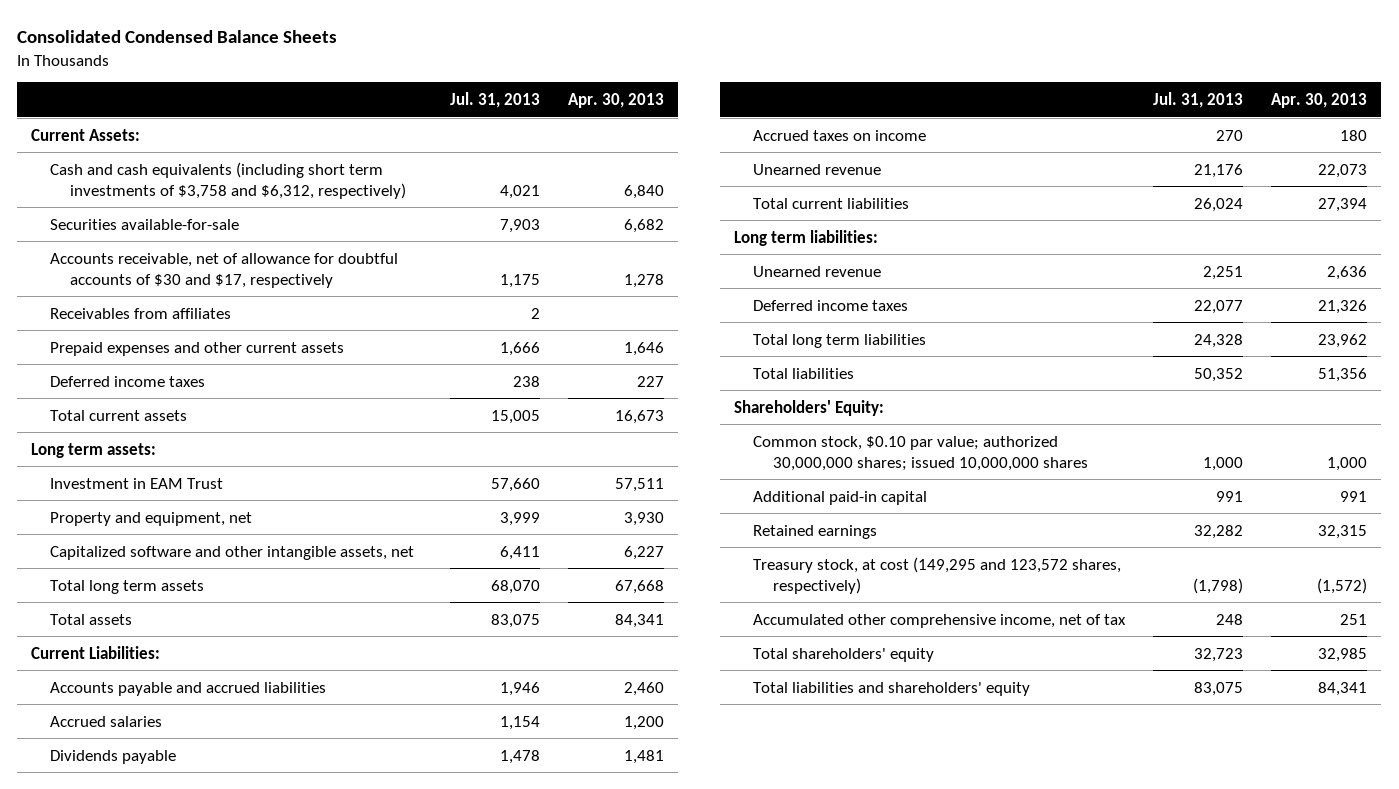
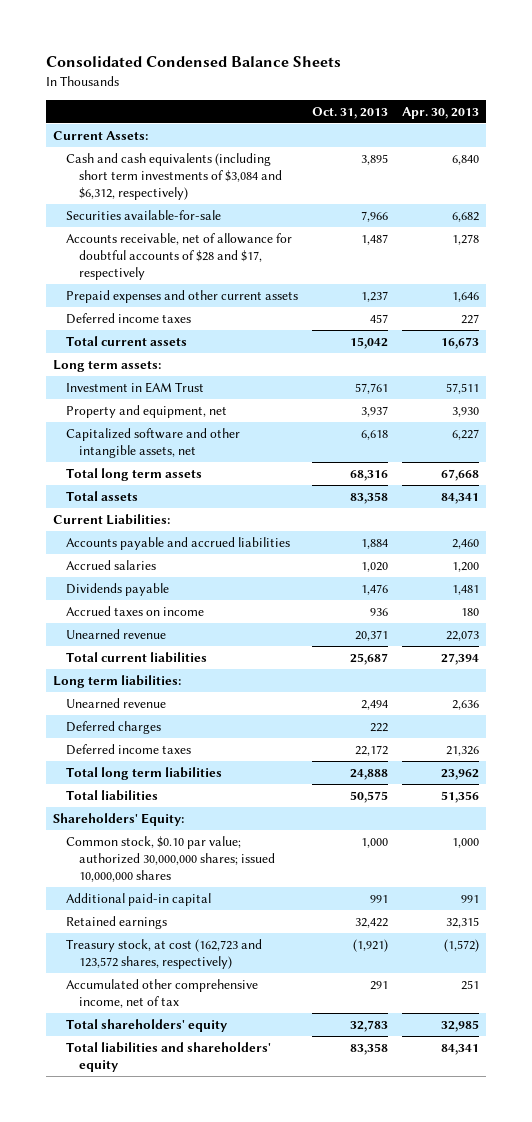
[450,92,541,109] Jul. 31, 2013 -> none
none -> [311,106,388,119] Oct. 31, 2013
[50,161,406,199] Cash and cash equivalents (including short term investments of $3,758 and $6,312, respectively) -> [65,153,282,201] Cash and cash equivalents (including short term investments of $3,084 and $6,312, respectively)
[50,307,232,319] Receivables from affiliates -> none
[50,252,399,288] Accounts receivable, net of allowance for doubtful accounts of $30 and $17, respectively -> [65,233,292,281] Accounts receivable, net of allowance for doubtful accounts of $28 and $17, respectively
none -> [65,721,161,735] Deferred charges
[753,556,1122,594] Treasury stock, at cost (149,295 and 123,572 shares, respectively) -> [65,939,262,970] Treasury stock, at cost (162,723 and 123,572 shares, respectively)

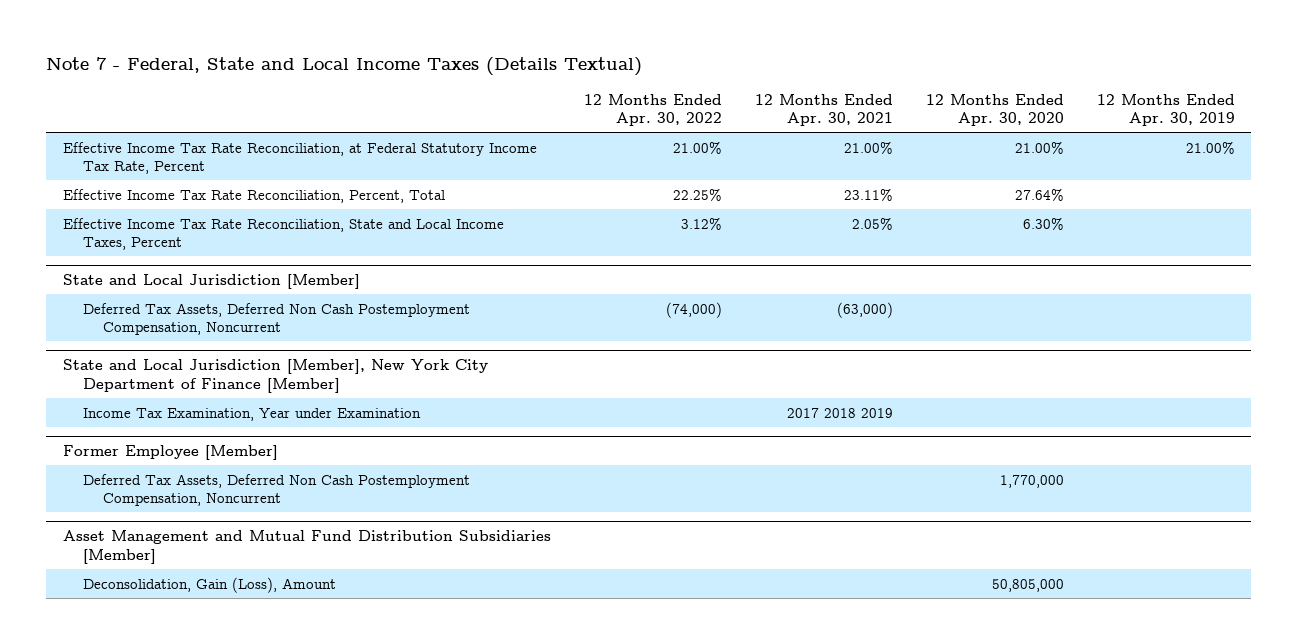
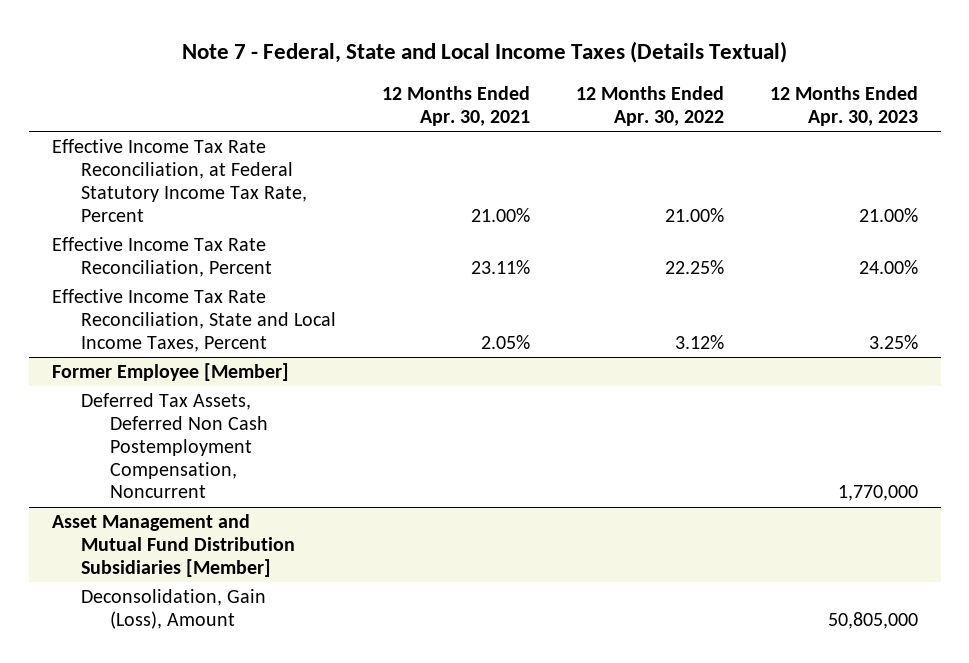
[925,93,1064,127] 12 Months Ended Apr. 30, 2020 -> none
[1096,93,1235,127] 12 Months Ended Apr. 30, 2019 -> none
none -> [769,86,918,127] 12 Months Ended Apr. 30, 2023
[62,188,445,203] Effective Income Tax Rate Reconciliation, Percent, Total -> [51,237,272,277] Effective Income Tax Rate Reconciliation, Percent
[62,273,360,289] State and Local Jurisdiction [Member] -> none
[82,302,470,336] Deferred Tax Assets, Deferred Non Cash Postemployment Compensation, Noncurrent -> none
[62,358,488,393] State and Local Jurisdiction [Member], New York City Department of Finance [Member] -> none
[82,407,421,421] Income Tax Examination, Year under Examination -> none

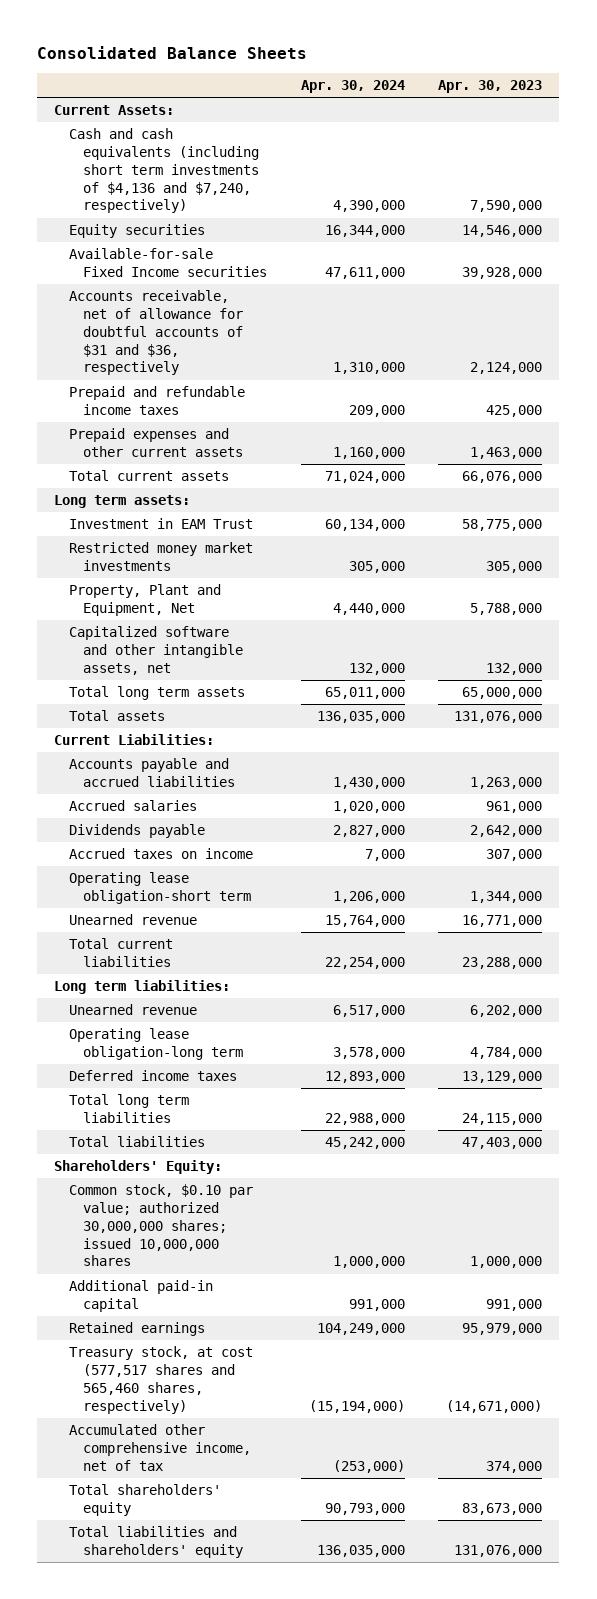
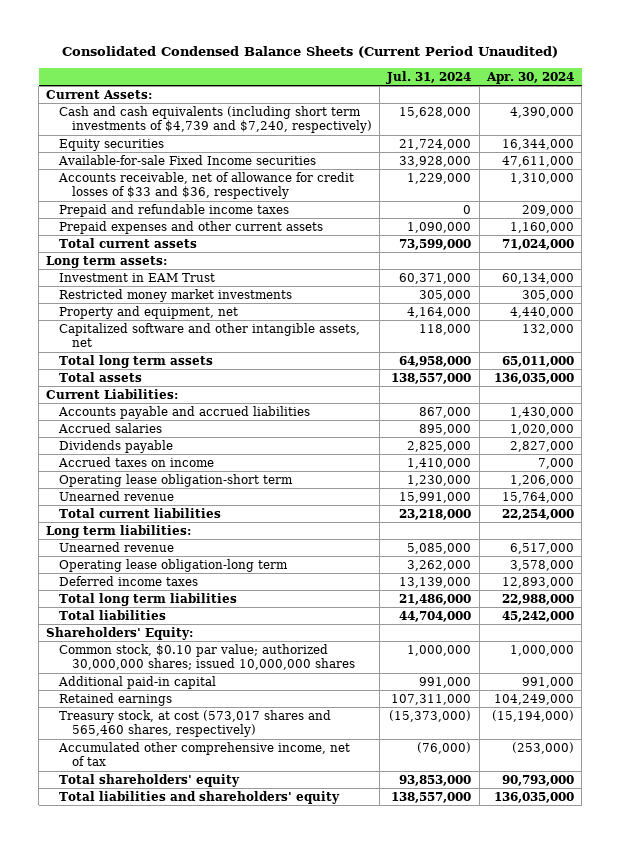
[37,45,308,59] Consolidated Balance Sheets -> [62,46,559,59] Consolidated Condensed Balance Sheets (Current Period Unaudited)
[438,80,543,94] Apr. 30, 2023 -> none
none -> [386,70,472,84] Jul. 31, 2024
[68,128,260,214] Cash and cash equivalents (including short term investments of $4,136 and $7,240, respectively) -> [59,105,372,134] Cash and cash equivalents (including short term investments of $4,739 and $7,240, respectively)
[68,290,244,376] Accounts receivable, net of allowance for doubtful accounts of $31 and $36, respectively -> [58,171,355,200] Accounts receivable, net of allowance for credit losses of $33 and $36, respectively
[68,584,221,617] Property, Plant and Equipment, Net -> [59,305,239,319] Property and equipment, net
[68,1346,253,1414] Treasury stock, at cost (577,517 shares and 565,460 shares, respectively) -> [59,709,332,738] Treasury stock, at cost (573,017 shares and 565,460 shares, respectively)

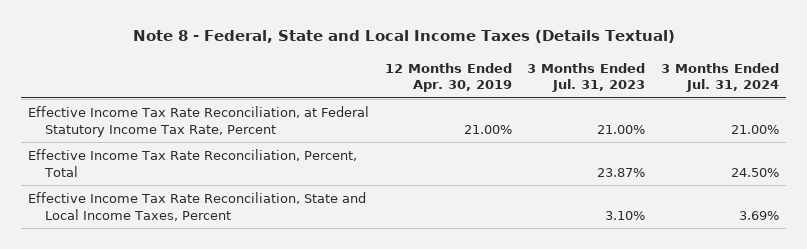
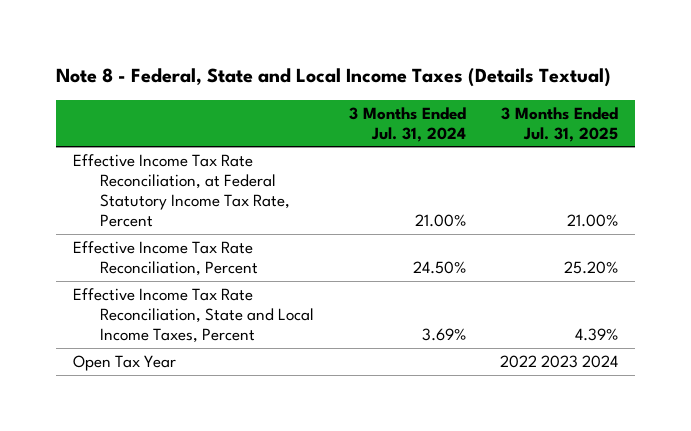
[384,62,512,93] 12 Months Ended Apr. 30, 2019 -> none
[527,62,646,93] 3 Months Ended Jul. 31, 2023 -> none
none -> [501,106,619,142] 3 Months Ended Jul. 31, 2025
[28,149,358,177] Effective Income Tax Rate Reconciliation, Percent, Total -> [72,240,259,277] Effective Income Tax Rate Reconciliation, Percent
none -> [72,354,176,371] Open Tax Year

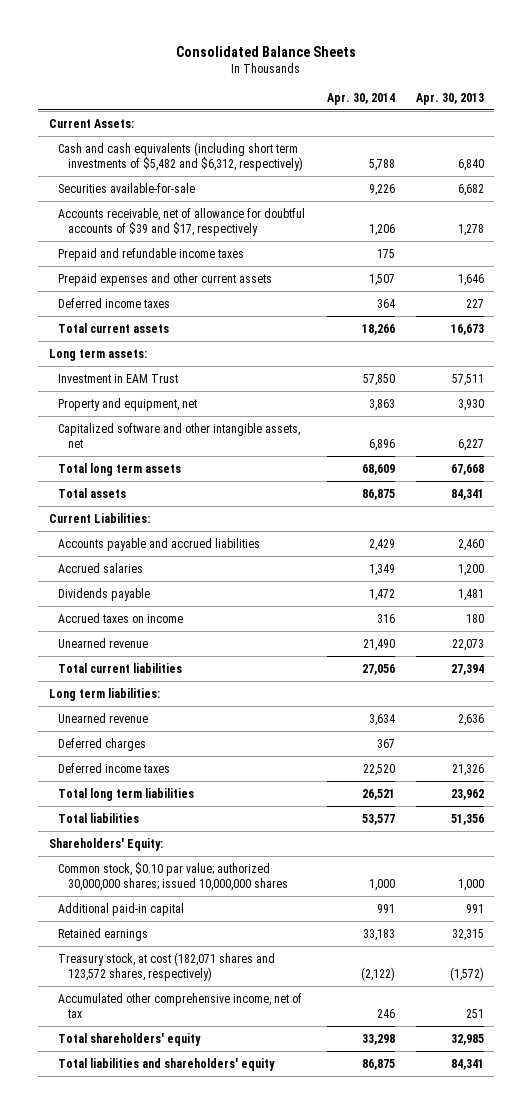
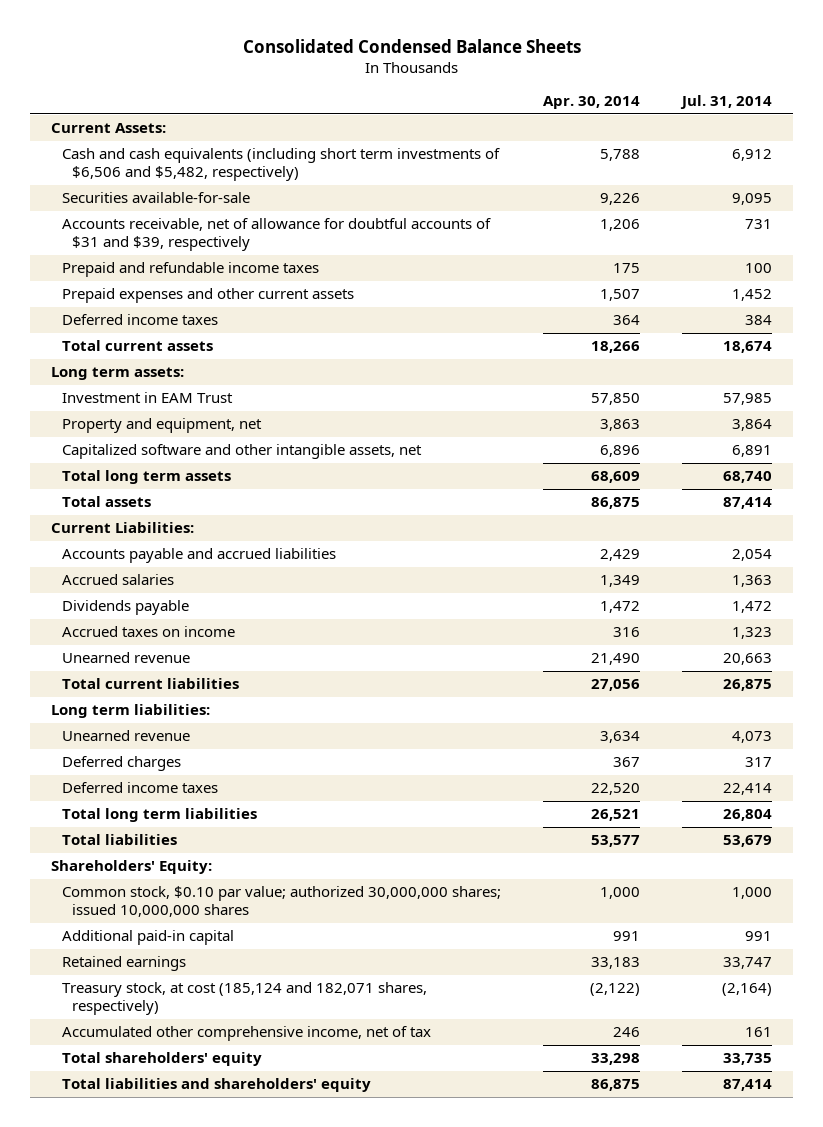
[176,45,357,57] Consolidated Balance Sheets -> [242,38,581,53] Consolidated Condensed Balance Sheets
[415,92,484,105] Apr. 30, 2013 -> none
none -> [680,95,773,110] Jul. 31, 2014
[58,141,304,171] Cash and cash equivalents (including short term investments of $5,482 and $6,312, respectively) -> [61,148,500,182] Cash and cash equivalents (including short term investments of $6,506 and $5,482, respectively)
[58,207,306,236] Accounts receivable, net of allowance for doubtful accounts of $39 and $17, respectively -> [61,218,491,252] Accounts receivable, net of allowance for doubtful accounts of $31 and $39, respectively
[58,951,276,981] Treasury stock, at cost (182,071 shares and 123,572 shares, respectively) -> [61,982,427,1016] Treasury stock, at cost (185,124 and 182,071 shares, respectively)

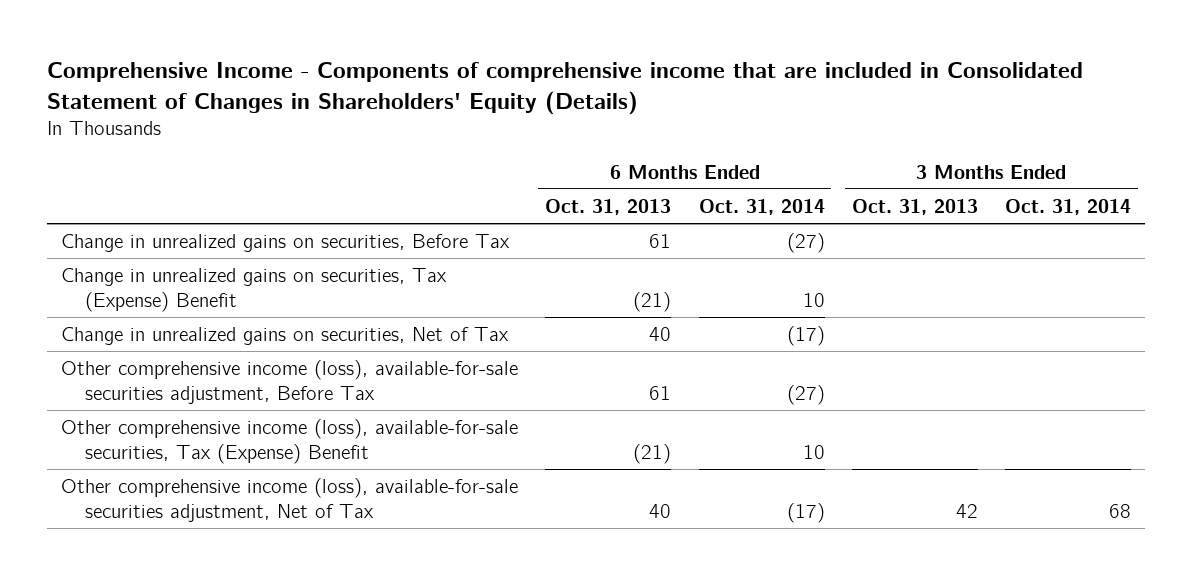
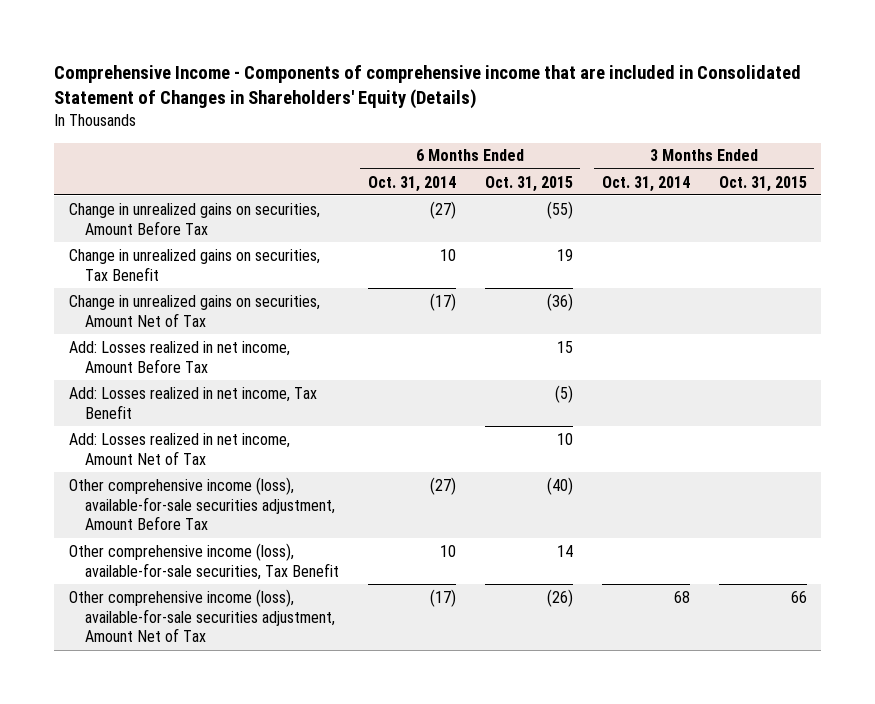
[545,198,672,215] Oct. 31, 2013 -> none
[851,198,978,215] Oct. 31, 2013 -> none
none -> [484,175,573,192] Oct. 31, 2015
none -> [718,175,807,192] Oct. 31, 2015
[61,233,511,252] Change in unrealized gains on securities, Before Tax -> [68,202,320,235] Change in unrealized gains on securities, Amount Before Tax
[61,267,448,312] Change in unrealized gains on securities, Tax (Expense) Benefit -> [68,248,320,281] Change in unrealized gains on securities, Tax Benefit
[61,326,510,345] Change in unrealized gains on securities, Net of Tax -> [68,294,320,327] Change in unrealized gains on securities, Amount Net of Tax
none -> [68,340,290,373] Add: Losses realized in net income, Amount Before Tax
none -> [68,386,317,419] Add: Losses realized in net income, Tax Benefit
none -> [68,432,290,465] Add: Losses realized in net income, Amount Net of Tax
[61,359,519,404] Other comprehensive income (loss), available-for-sale securities adjustment, Before Tax -> [68,476,335,531] Other comprehensive income (loss), available-for-sale securities adjustment, Amount Before Tax
[61,418,519,464] Other comprehensive income (loss), available-for-sale securities, Tax (Expense) Benefit -> [68,542,339,580] Other comprehensive income (loss), available-for-sale securities, Tax Benefit
[61,477,519,522] Other comprehensive income (loss), available-for-sale securities adjustment, Net of Tax -> [68,588,335,643] Other comprehensive income (loss), available-for-sale securities adjustment, Amount Net of Tax

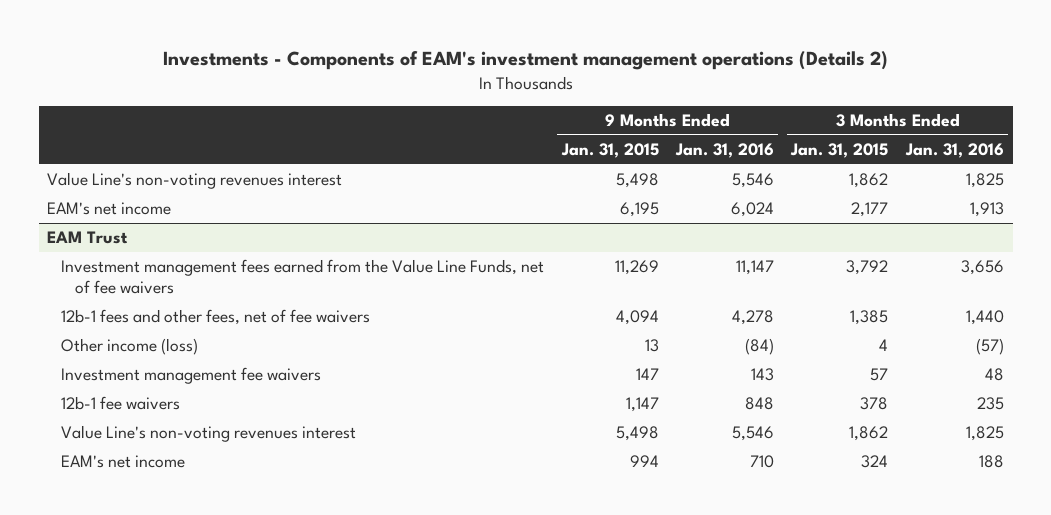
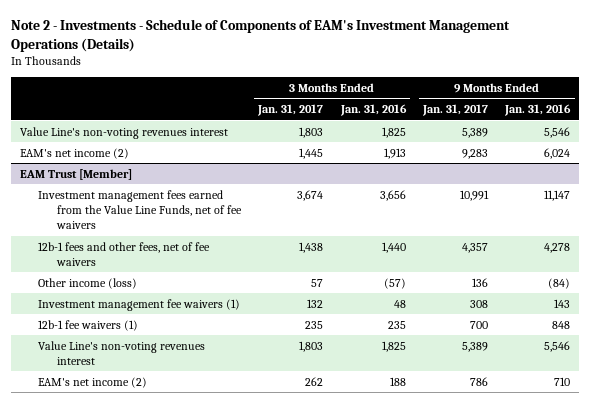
[162,51,888,71] Investments - Components of EAM's investment management operations (Details 2) -> [11,19,511,52] Note 2 - Investments - Schedule of Components of EAM's Investment Management Operations (Details)
[560,142,659,158] Jan. 31, 2015 -> none
[790,142,889,158] Jan. 31, 2015 -> none
none -> [257,104,324,117] Jan. 31, 2017
none -> [421,104,488,117] Jan. 31, 2017
[47,202,172,216] EAM's net income -> [19,147,129,159] EAM's net income (2)
[47,231,129,245] EAM Trust -> [19,168,132,180] EAM Trust [Member]
[61,367,322,385] Investment management fee waivers -> [38,298,241,311] Investment management fee waivers (1)
[61,396,181,411] 12b-1 fee waivers -> [38,319,139,331] 12b-1 fee waivers (1)
[61,455,186,469] EAM's net income -> [38,376,148,388] EAM's net income (2)

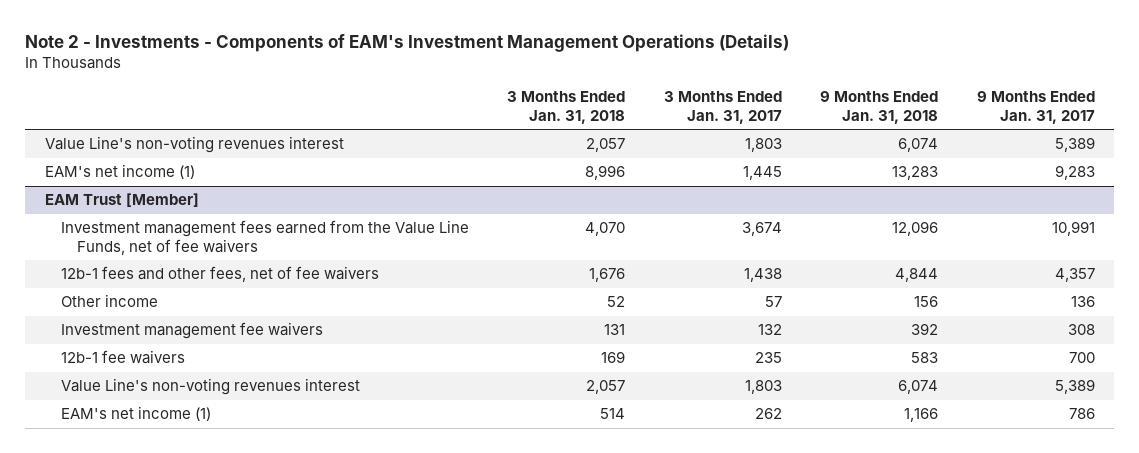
[11,19,511,52] Note 2 - Investments - Schedule of Components of EAM's Investment Management Operations (Details) -> [25,34,790,53] Note 2 - Investments - Components of EAM's Investment Management Operations (Details)
[339,104,407,117] Jan. 31, 2016 -> none
[504,104,572,117] Jan. 31, 2016 -> none
none -> [507,91,626,124] 3 Months Ended Jan. 31, 2018
none -> [820,91,939,124] 9 Months Ended Jan. 31, 2018
[19,147,129,159] EAM's net income (2) -> [44,164,195,180] EAM's net income (1)
[38,277,138,289] Other income (loss) -> [60,294,158,308] Other income
[38,298,241,311] Investment management fee waivers (1) -> [60,322,323,340] Investment management fee waivers
[38,319,139,331] 12b-1 fee waivers (1) -> [60,350,185,365] 12b-1 fee waivers
[38,376,148,388] EAM's net income (2) -> [60,406,211,422] EAM's net income (1)

